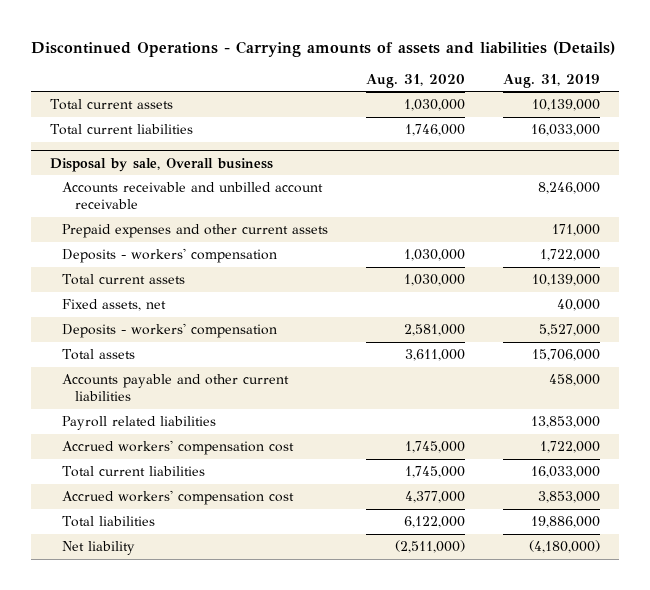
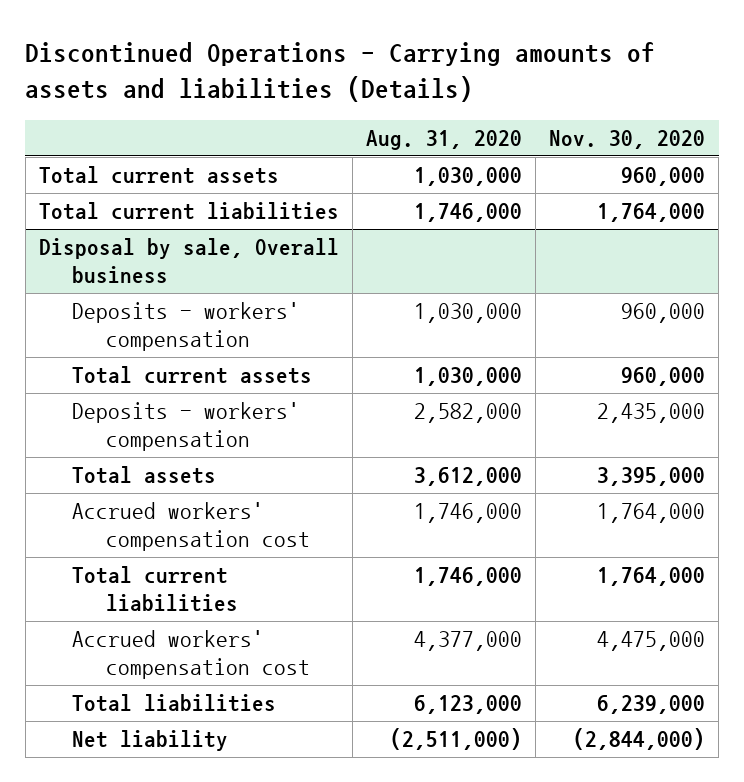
[503,73,601,88] Aug. 31, 2019 -> none
none -> [549,130,706,150] Nov. 30, 2020
[62,182,324,210] Accounts receivable and unbilled account receivable -> none
[62,224,329,239] Prepaid expenses and other current assets -> none
[62,299,167,312] Fixed assets, net -> none
[62,374,290,402] Accounts payable and other current liabilities -> none
[62,416,217,431] Payroll related liabilities -> none
[404,324,466,337] 2,581,000 -> [413,403,522,424] 2,582,000
[405,349,466,362] 3,611,000 -> [413,467,522,487] 3,612,000
[405,441,466,454] 1,745,000 -> [413,503,522,524] 1,746,000
[405,466,466,479] 1,745,000 -> [413,567,522,587] 1,746,000
[404,516,466,529] 6,122,000 -> [413,695,522,715] 6,123,000

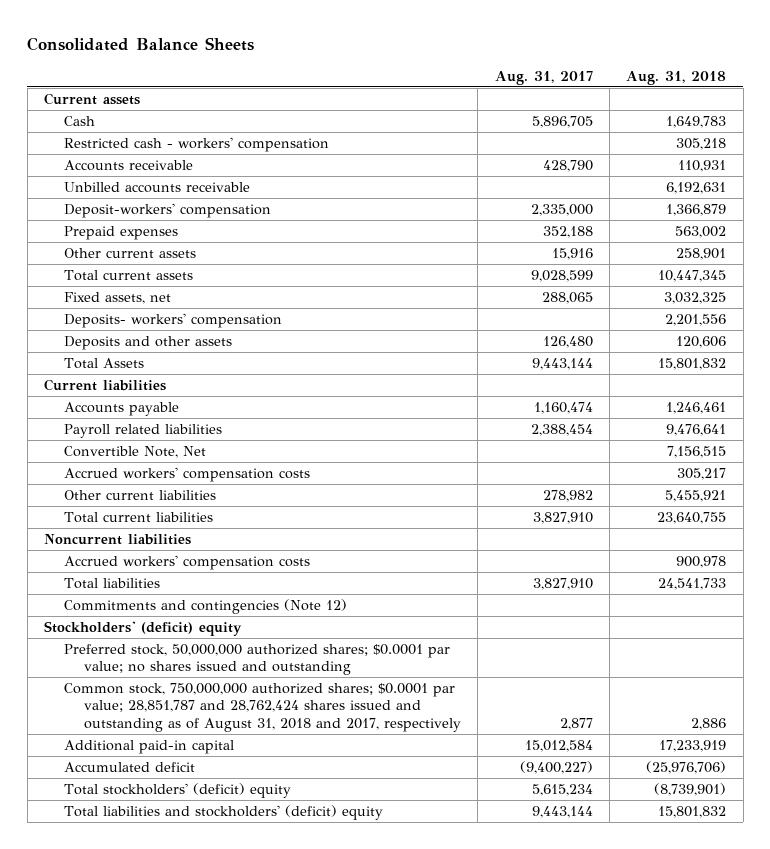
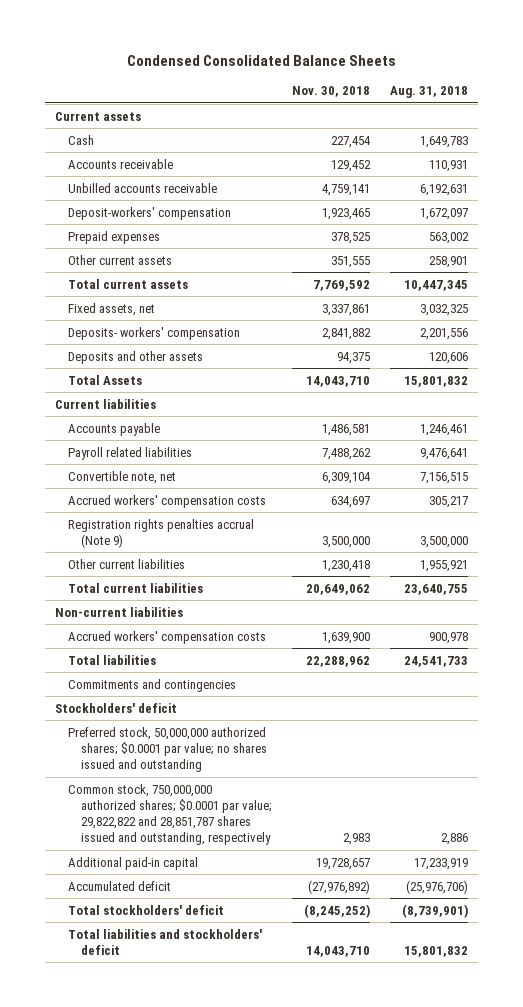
[27,37,255,52] Consolidated Balance Sheets -> [126,54,396,66] Condensed Consolidated Balance Sheets
[494,70,593,85] Aug. 31, 2017 -> none
none -> [292,86,371,98] Nov. 30, 2018
[64,137,330,153] Restricted cash - workers' compensation -> none
[666,204,727,217] 1,366,879 -> [419,207,468,220] 1,672,097
[64,446,207,459] Convertible Note, Net -> [68,470,177,484] Convertible note, net
none -> [68,518,255,548] Registration rights penalties accrual (Note 9)
[665,490,727,503] 5,455,921 -> [419,559,468,572] 1,955,921
[44,534,192,546] Noncurrent liabilities -> [55,606,184,617] Non-current liabilities
[64,599,348,615] Commitments and contingencies (Note 12) -> [68,678,237,692] Commitments and contingencies
[44,621,243,637] Stockholders' (deficit) equity -> [55,702,178,713] Stockholders' deficit
[64,683,462,732] Common stock, 750,000,000 authorized shares; $0.0001 par value; 28,851,787 and 28,762,424 shares issued and outstanding as of August 31, 2018 and 2017, respectively -> [68,783,273,846] Common stock, 750,000,000 authorized shares; $0.0001 par value; 29,822,822 and 28,851,787 shares issued and outstanding, respectively
[64,783,292,799] Total stockholders' (deficit) equity -> [68,904,225,915] Total stockholders' deficit
[64,805,384,821] Total liabilities and stockholders' (deficit) equity -> [68,928,263,955] Total liabilities and stockholders' deficit

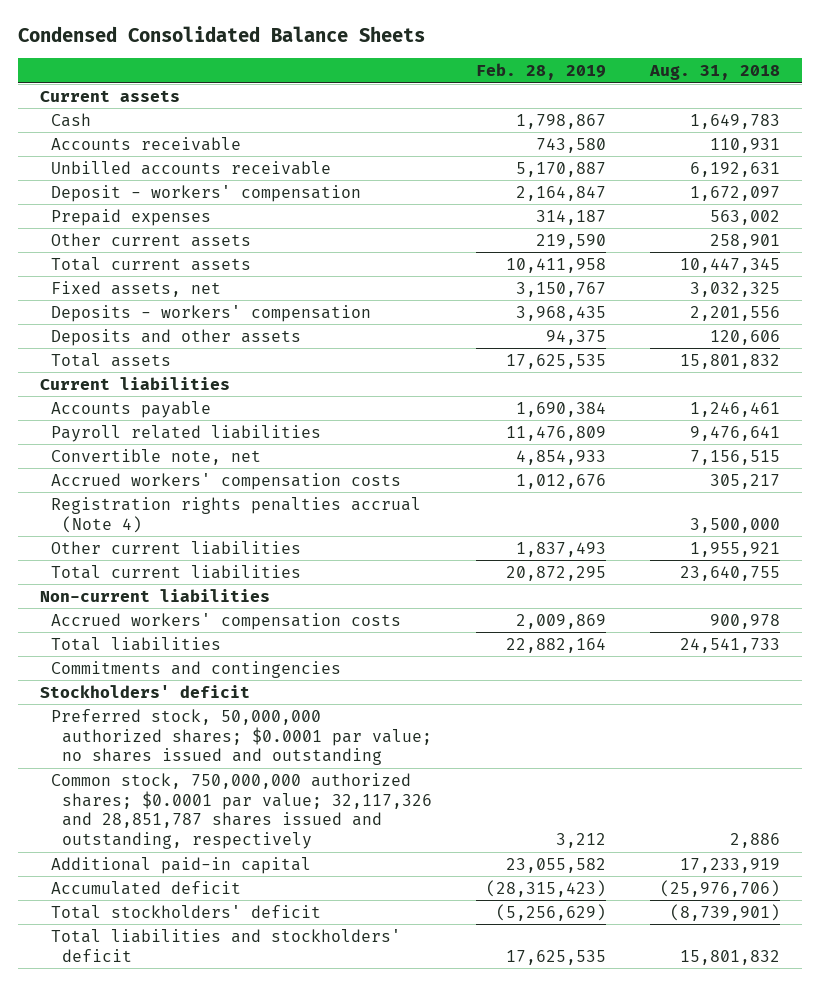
[292,86,371,98] Nov. 30, 2018 -> none
none -> [476,63,607,81] Feb. 28, 2019
[68,206,232,220] Deposit-workers' compensation -> [50,184,361,202] Deposit - workers' compensation
[68,326,241,340] Deposits- workers' compensation -> [50,304,371,322] Deposits - workers' compensation
[68,374,143,385] Total Assets -> [50,352,171,367] Total assets
[68,518,255,548] Registration rights penalties accrual (Note 9) -> [50,496,421,533] Registration rights penalties accrual (Note 4)
[68,783,273,846] Common stock, 750,000,000 authorized shares; $0.0001 par value; 29,822,822 and 28,851,787 shares issued and outstanding, respectively -> [50,772,433,849] Common stock, 750,000,000 authorized shares; $0.0001 par value; 32,117,326 and 28,851,787 shares issued and outstanding, respectively

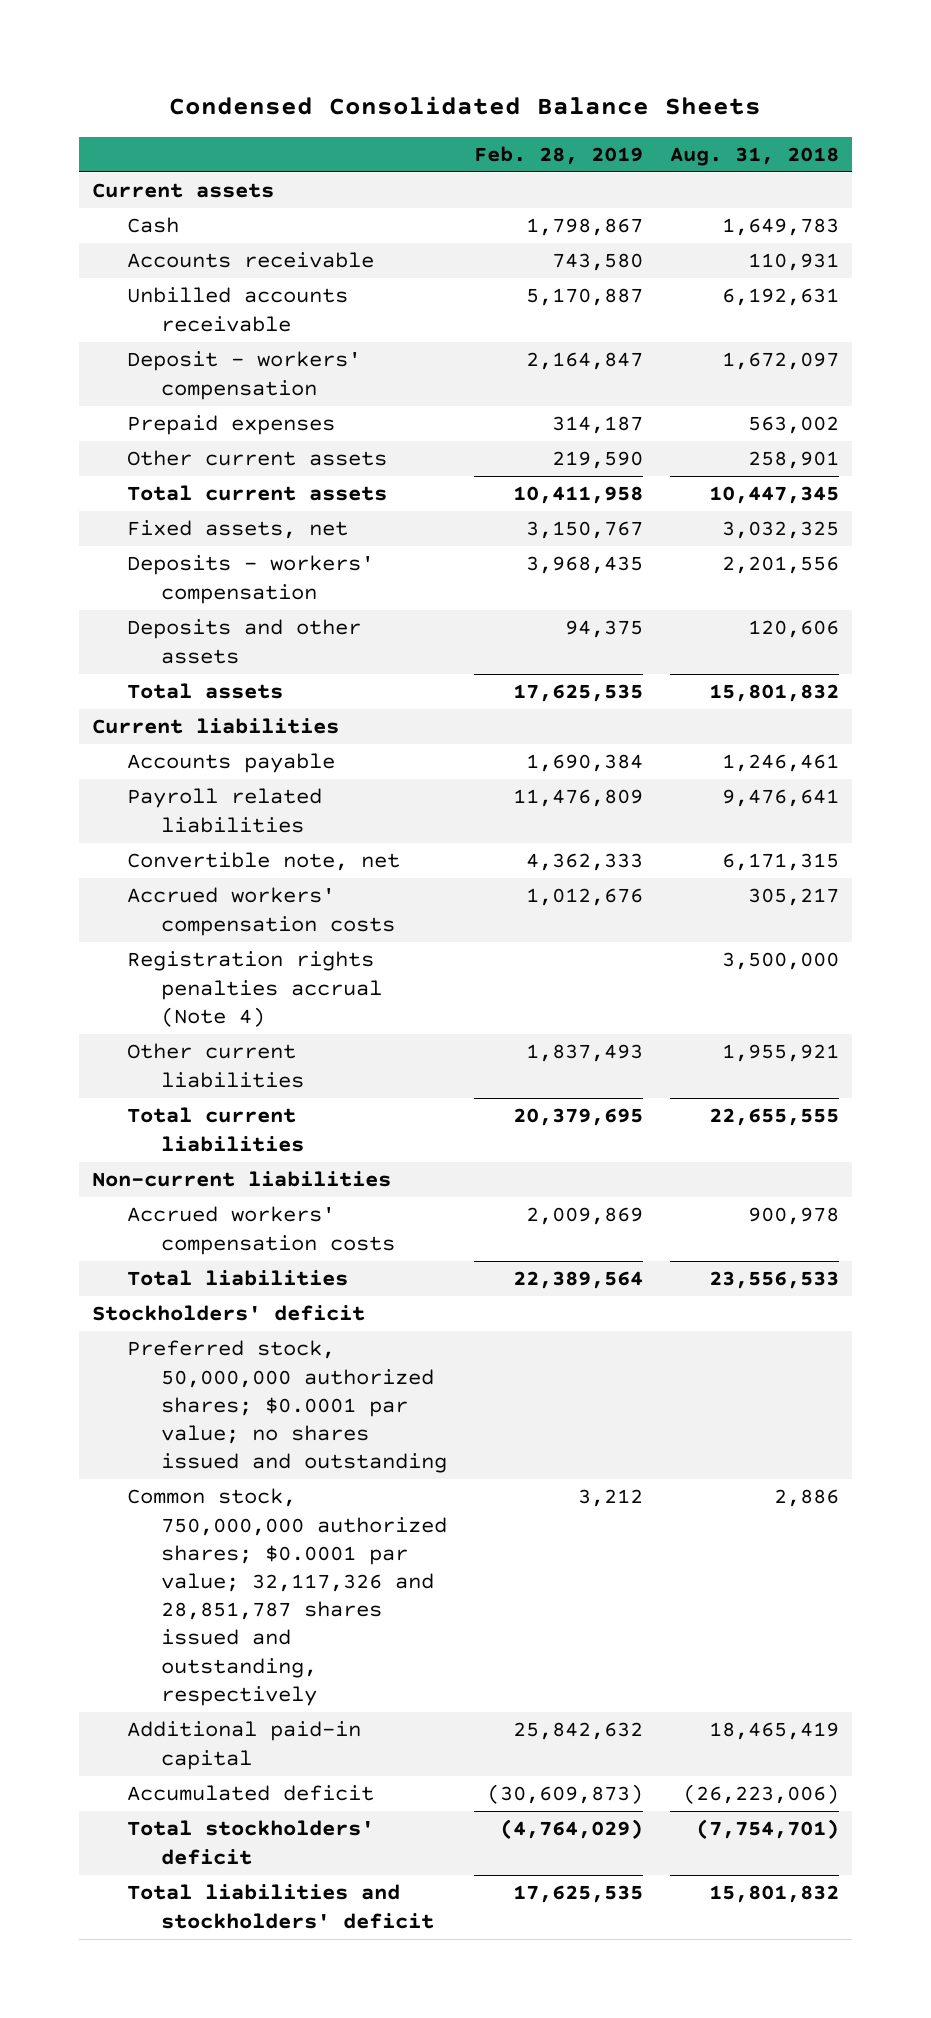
[516,449,607,465] 4,854,933 -> [525,853,643,872] 4,362,333
[690,449,781,465] 7,156,515 -> [721,853,839,872] 6,171,315
[506,565,607,581] 20,872,295 -> [512,1108,643,1127] 20,379,695
[680,565,781,581] 23,640,755 -> [708,1108,839,1127] 22,655,555
[50,660,341,678] Commitments and contingencies -> none
[506,637,607,653] 22,882,164 -> [512,1271,643,1290] 22,389,564
[680,637,781,653] 24,541,733 -> [708,1271,839,1290] 23,556,533
[506,857,607,873] 23,055,582 -> [512,1722,643,1741] 25,842,632
[680,857,781,873] 17,233,919 -> [708,1722,839,1741] 18,465,419
[486,879,607,897] (28,315,423) -> [486,1784,643,1805] (30,609,873)
[660,879,781,897] (25,976,706) -> [682,1784,839,1805] (26,223,006)
[496,903,607,921] (5,256,629) -> [499,1819,643,1840] (4,764,029)
[670,903,781,921] (8,739,901) -> [695,1819,839,1840] (7,754,701)

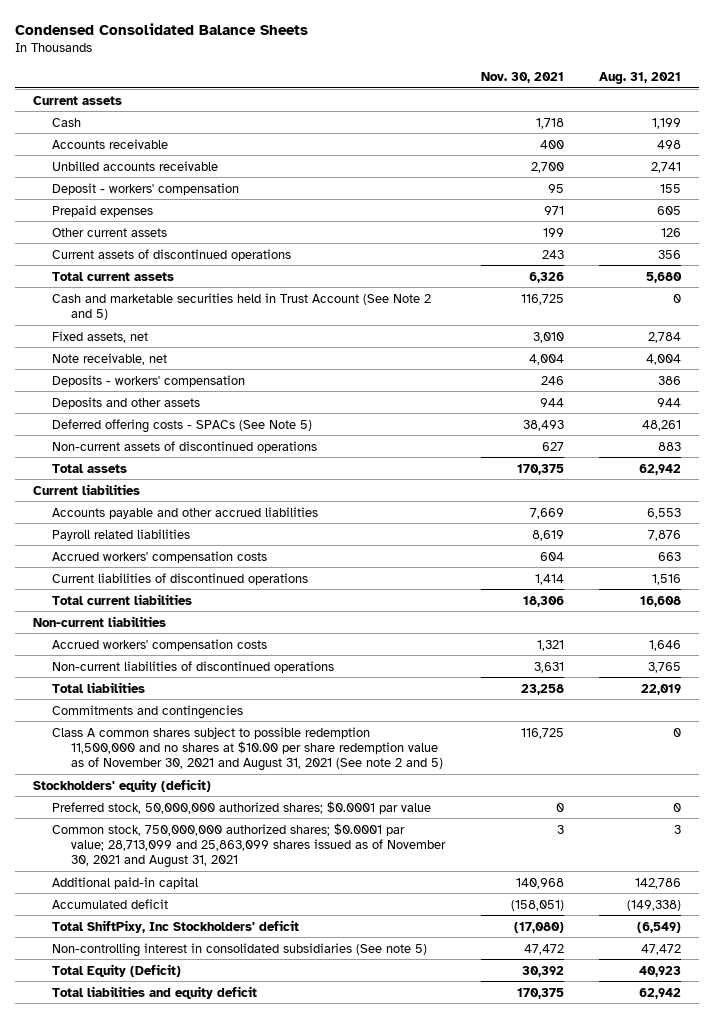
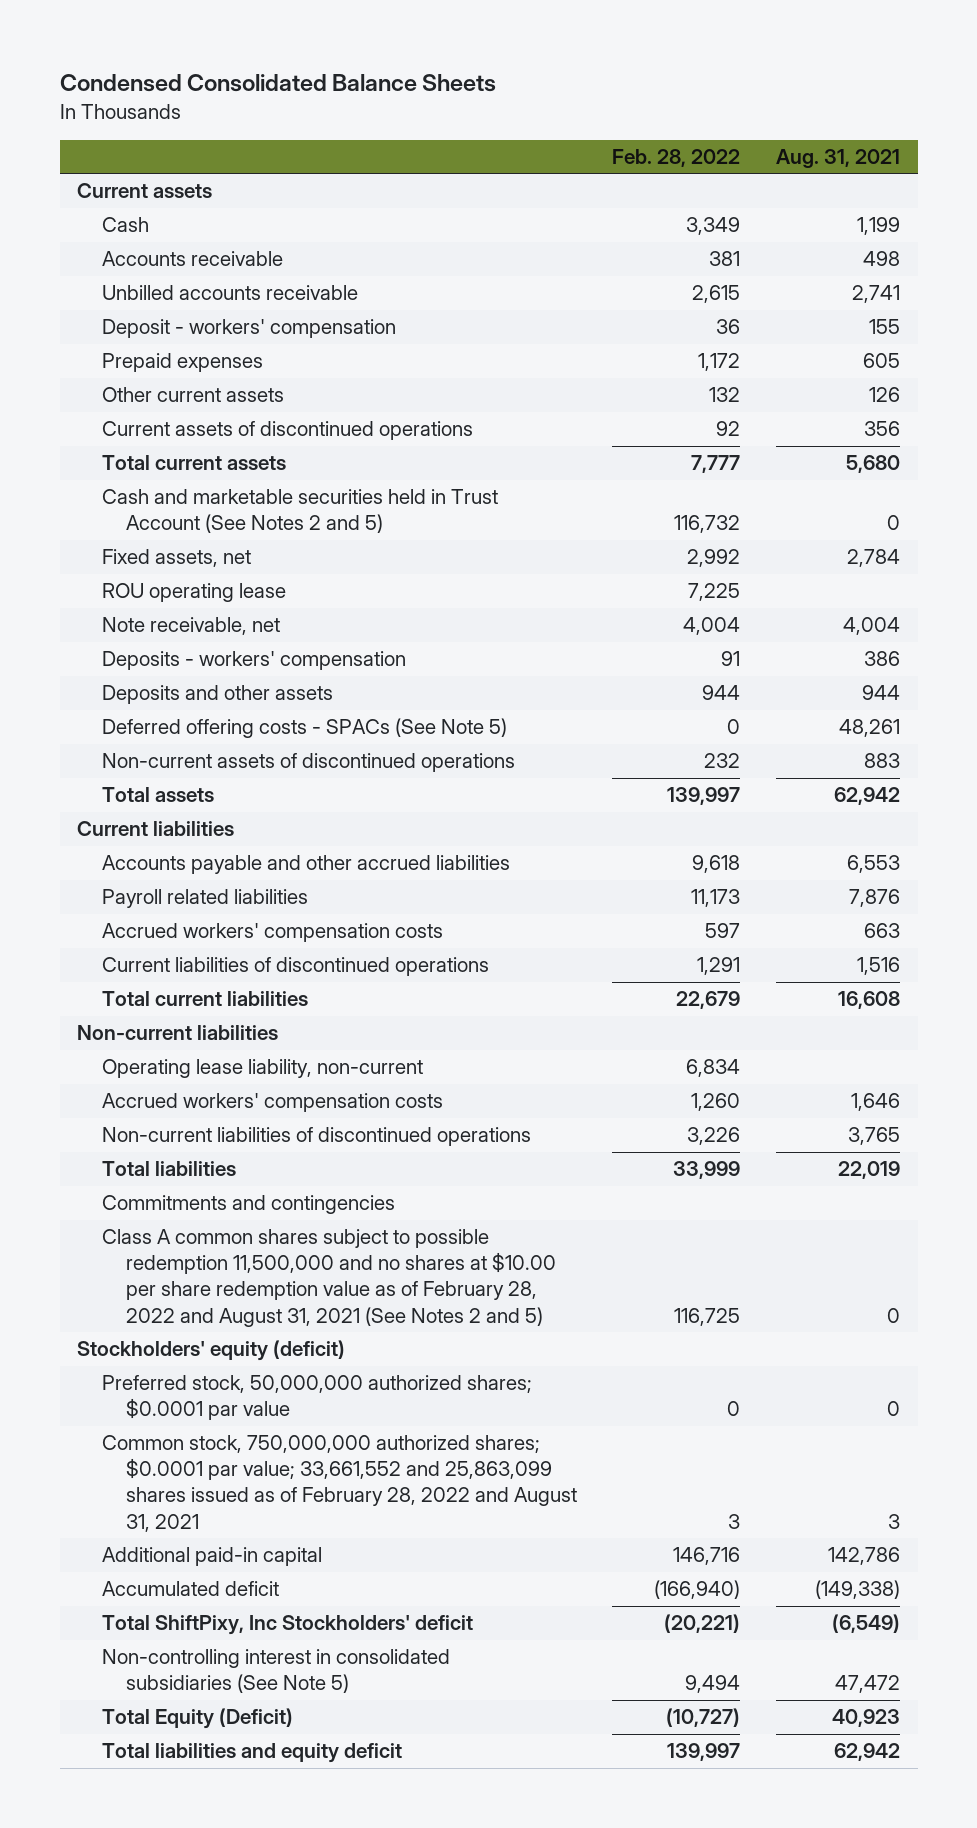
[480,71,564,83] Nov. 30, 2021 -> none
none -> [612,148,741,167] Feb. 28, 2022
[51,292,431,320] Cash and marketable securities held in Trust Account (See Note 2 and 5) -> [101,489,498,534] Cash and marketable securities held in Trust Account (See Notes 2 and 5)
none -> [101,583,286,603] ROU operating lease
none -> [101,1059,423,1079] Operating lease liability, non-current
[51,726,444,771] Class A common shares subject to possible redemption 11,500,000 and no shares at $10.00 per share redemption value as of November 30, 2021 and August 31, 2021 (See note 2 and 5) -> [101,1229,556,1327] Class A common shares subject to possible redemption 11,500,000 and no shares at $10.00 per share redemption value as of February 28, 2022 and August 31, 2021 (See Notes 2 and 5)
[51,822,447,868] Common stock, 750,000,000 authorized shares; $0.0001 par value; 28,713,099 and 25,863,099 shares issued as of November 30, 2021 and August 31, 2021 -> [101,1435,577,1532] Common stock, 750,000,000 authorized shares; $0.0001 par value; 33,661,552 and 25,863,099 shares issued as of February 28, 2022 and August 31, 2021
[51,942,427,957] Non-controlling interest in consolidated subsidiaries (See note 5) -> [101,1649,450,1694] Non-controlling interest in consolidated subsidiaries (See Note 5)

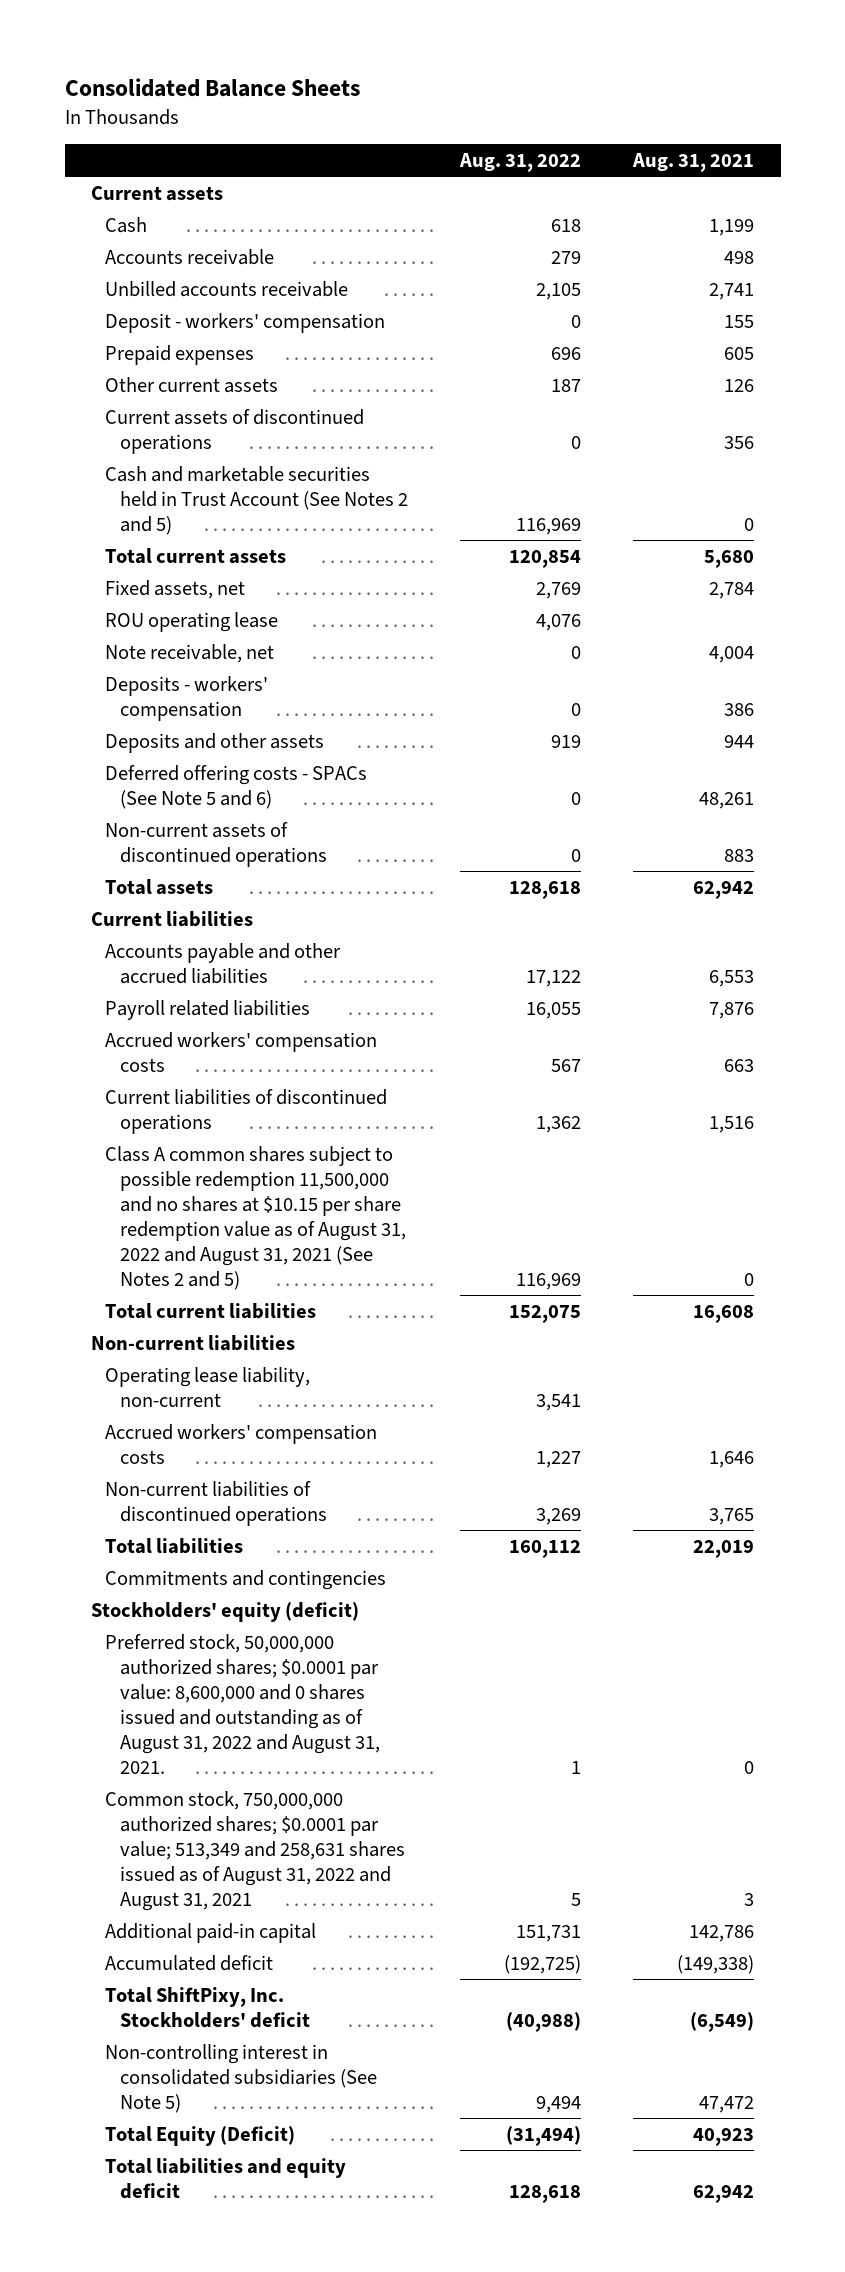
[59,74,496,93] Condensed Consolidated Balance Sheets -> [64,78,360,98] Consolidated Balance Sheets
[612,148,741,167] Feb. 28, 2022 -> none
none -> [459,153,582,173] Aug. 31, 2022
[101,455,286,471] Total current assets -> [105,547,287,564] Total current assets
[101,718,507,739] Deferred offering costs - SPACs (See Note 5) -> [105,764,368,809] Deferred offering costs - SPACs (See Note 5 and 6)
none -> [105,1145,406,1290] Class A common shares subject to possible redemption 11,500,000 and no shares at $10.15 per share redemption value as of August 31, 2022 and August 31, 2021 (See Notes 2 and 5)
[101,1229,556,1327] Class A common shares subject to possible redemption 11,500,000 and no shares at $10.00 per share redemption value as of February 28, 2022 and August 31, 2021 (See Notes 2 and 5) -> none
[101,1375,532,1421] Preferred stock, 50,000,000 authorized shares; $0.0001 par value -> [105,1633,380,1774] Preferred stock, 50,000,000 authorized shares; $0.0001 par value: 8,600,000 and 0 shares issued and outstanding as of August 31, 2022 and August 31, 2021.
[101,1435,577,1532] Common stock, 750,000,000 authorized shares; $0.0001 par value; 33,661,552 and 25,863,099 shares issued as of February 28, 2022 and August 31, 2021 -> [105,1790,405,1911] Common stock, 750,000,000 authorized shares; $0.0001 par value; 513,349 and 258,631 shares issued as of August 31, 2022 and August 31, 2021
[101,1615,473,1636] Total ShiftPixy, Inc Stockholders' deficit -> [105,1986,310,2028] Total ShiftPixy, Inc. Stockholders' deficit

